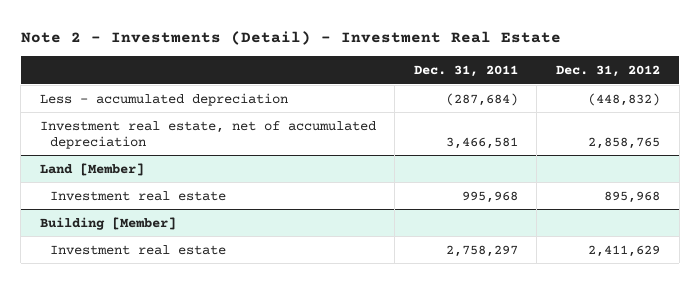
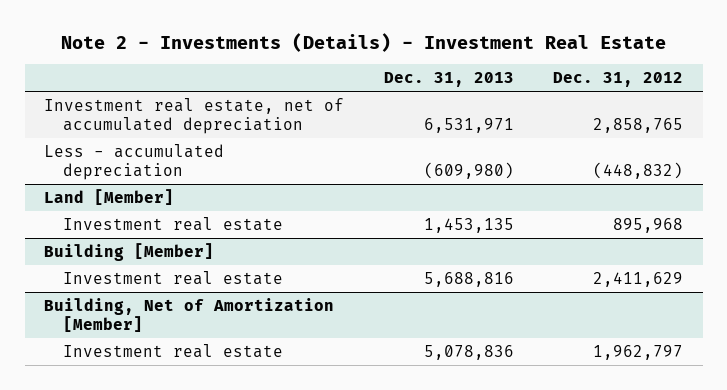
[20,31,561,46] Note 2 - Investments (Detail) - Investment Real Estate -> [60,32,666,52] Note 2 - Investments (Details) - Investment Real Estate
[413,65,518,78] Dec. 31, 2011 -> none
none -> [383,72,514,88] Dec. 31, 2013
[39,92,288,106] Less - accumulated depreciation -> [44,144,225,181] Less - accumulated depreciation
none -> [44,298,335,333] Building, Net of Amortization [Member]
none -> [62,344,283,359] Investment real estate

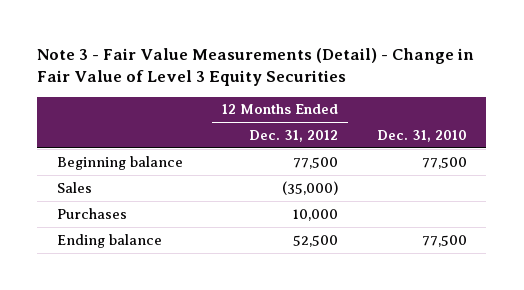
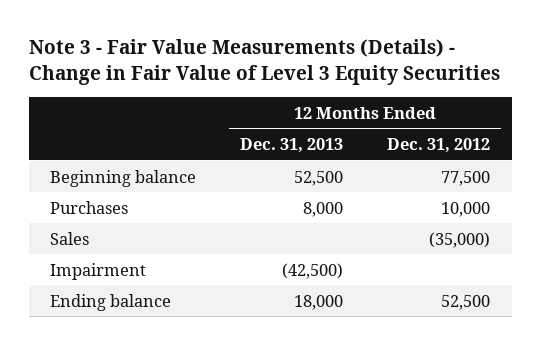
[37,47,475,87] Note 3 - Fair Value Measurements (Detail) - Change in Fair Value of Level 3 Equity Securities -> [28,39,500,86] Note 3 - Fair Value Measurements (Details) - Change in Fair Value of Level 3 Equity Securities
[376,130,467,143] Dec. 31, 2010 -> none
none -> [240,138,344,154] Dec. 31, 2013
[56,181,92,193] Sales -> [50,231,90,245] Sales
none -> [50,262,147,280] Impairment

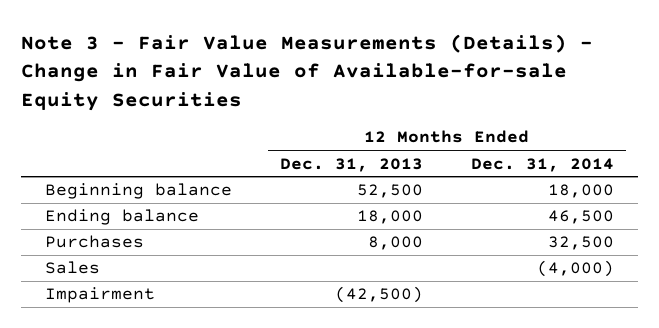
[28,39,500,86] Note 3 - Fair Value Measurements (Details) - Change in Fair Value of Level 3 Equity Securities -> [20,34,593,111] Note 3 - Fair Value Measurements (Details) - Change in Fair Value of Available-for-sale Equity Securities
[387,138,491,154] Dec. 31, 2012 -> none
none -> [471,157,615,172] Dec. 31, 2014
[50,293,172,311] Ending balance -> [44,209,199,226] Ending balance

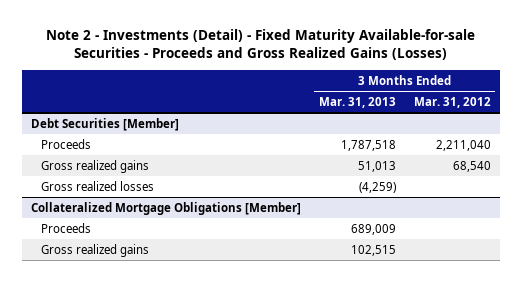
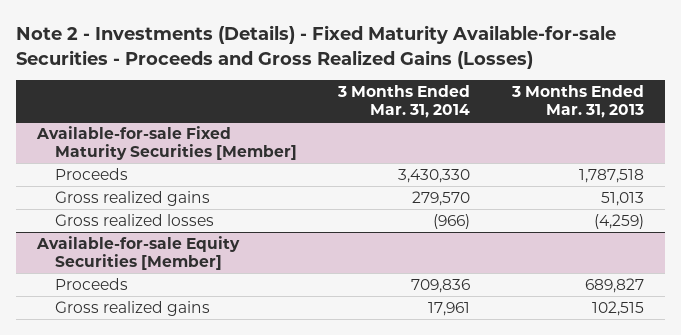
[45,29,475,61] Note 2 - Investments (Detail) - Fixed Maturity Available-for-sale Securities - Proceeds and Gross Realized Gains (Losses) -> [16,25,617,69] Note 2 - Investments (Details) - Fixed Maturity Available-for-sale Securities - Proceeds and Gross Realized Gains (Losses)
[413,96,491,108] Mar. 31, 2012 -> none
none -> [337,84,471,119] 3 Months Ended Mar. 31, 2014
[30,117,179,131] Debt Securities [Member] -> none
none -> [36,125,297,161] Available-for-sale Fixed Maturity Securities [Member]
[30,201,301,215] Collateralized Mortgage Obligations [Member] -> none
none -> [36,235,241,271] Available-for-sale Equity Securities [Member]
[350,223,396,235] 689,009 -> [584,277,644,293] 689,827

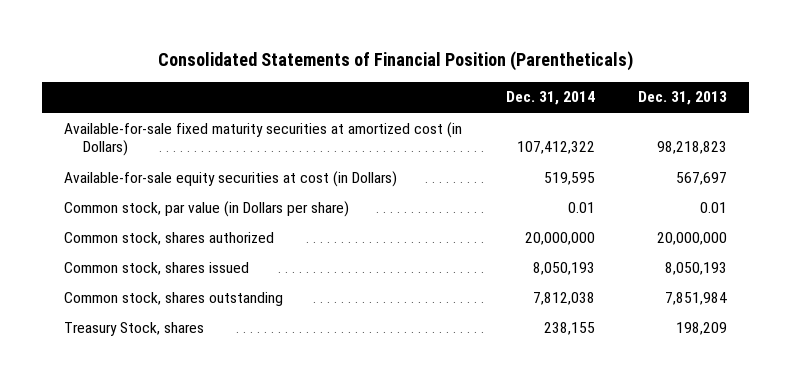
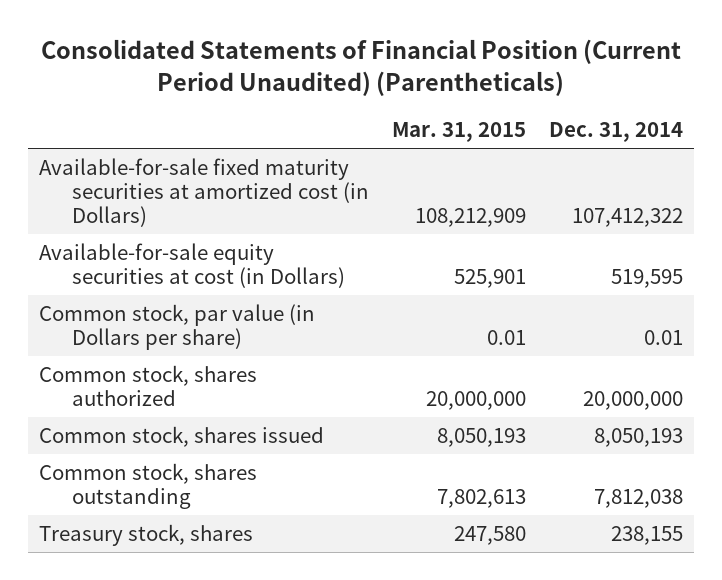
[157,51,633,72] Consolidated Statements of Financial Position (Parentheticals) -> [40,39,681,97] Consolidated Statements of Financial Position (Current Period Unaudited) (Parentheticals)
[638,91,728,106] Dec. 31, 2013 -> none
none -> [391,122,526,143] Mar. 31, 2015
[63,321,204,336] Treasury Stock, shares -> [39,523,254,546] Treasury stock, shares

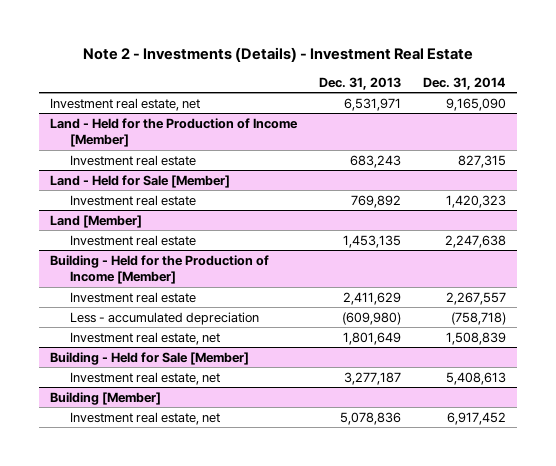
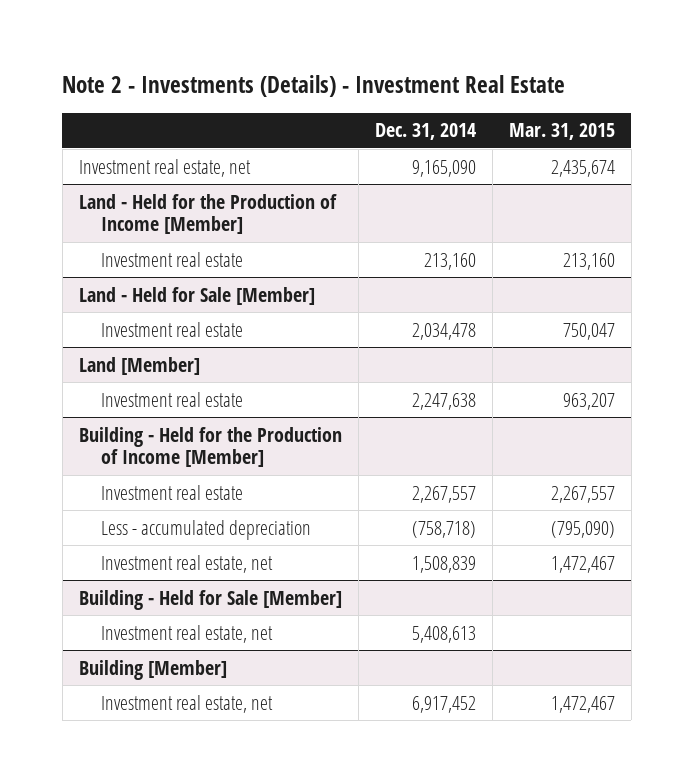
[319,76,402,90] Dec. 31, 2013 -> none
none -> [508,123,615,141] Mar. 31, 2015
[458,154,507,168] 827,315 -> [423,252,476,270] 213,160
[446,194,507,208] 1,420,323 -> [411,322,476,340] 2,034,478

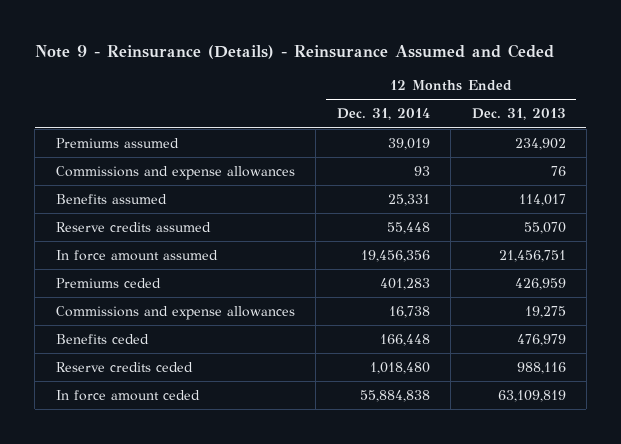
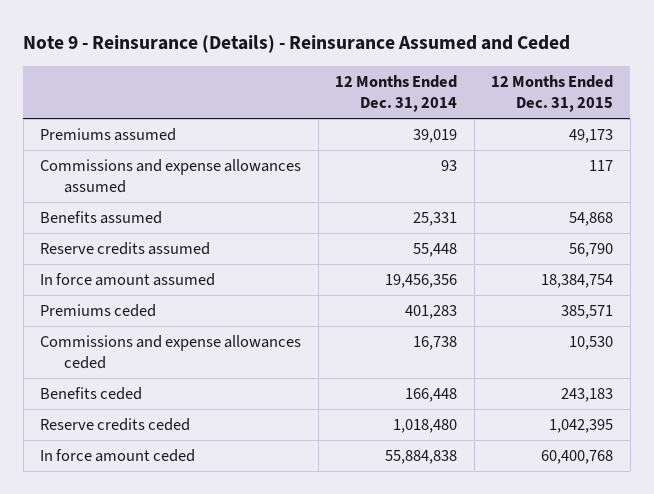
[471,108,566,121] Dec. 31, 2013 -> none
none -> [491,75,614,113] 12 Months Ended Dec. 31, 2015
[55,166,295,181] Commissions and expense allowances -> [40,159,302,193] Commissions and expense allowances assumed
[55,306,295,321] Commissions and expense allowances -> [40,335,302,369] Commissions and expense allowances ceded

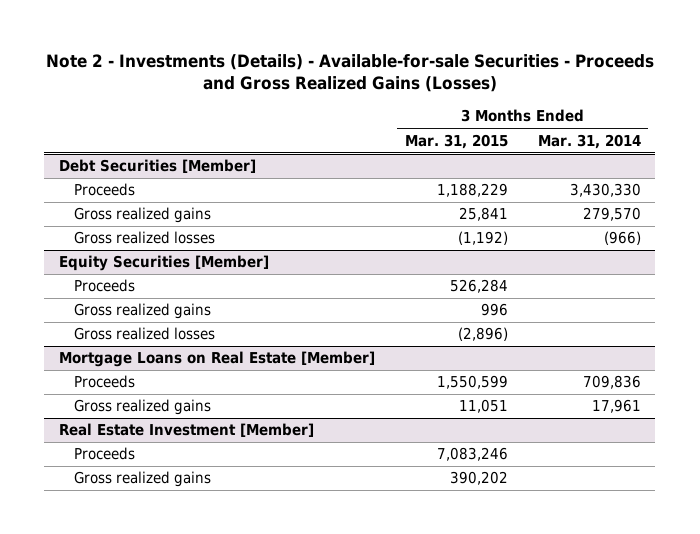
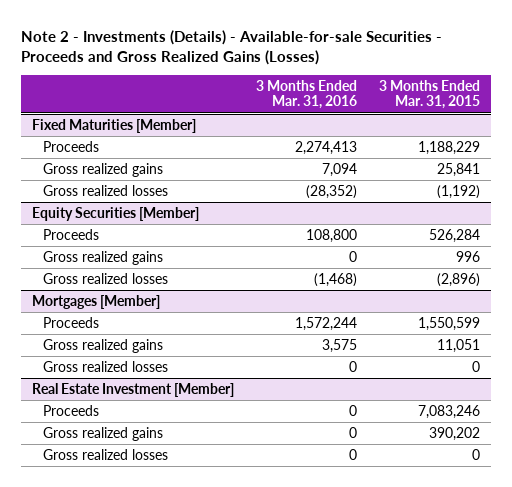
[537,133,641,149] Mar. 31, 2014 -> none
none -> [256,80,358,110] 3 Months Ended Mar. 31, 2016
[59,159,257,174] Debt Securities [Member] -> none
none -> [32,118,197,133] Fixed Maturities [Member]
[59,351,376,368] Mortgage Loans on Real Estate [Member] -> none
none -> [32,294,161,309] Mortgages [Member]
none -> [42,360,168,372] Gross realized losses
none -> [42,448,168,460] Gross realized losses

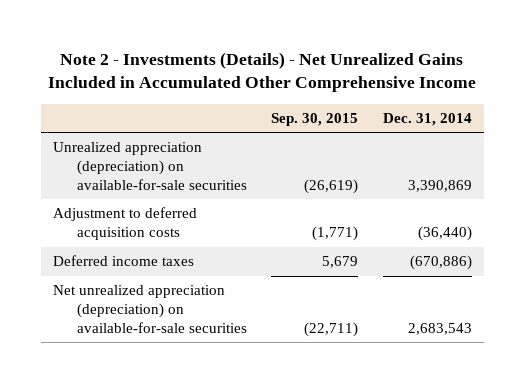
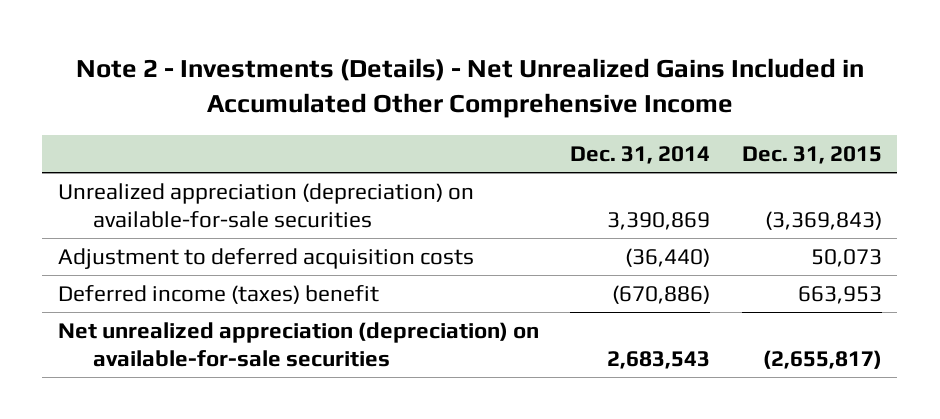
[271,112,359,126] Sep. 30, 2015 -> none
none -> [741,145,882,164] Dec. 31, 2015
[53,255,195,267] Deferred income taxes -> [58,285,380,305] Deferred income (taxes) benefit

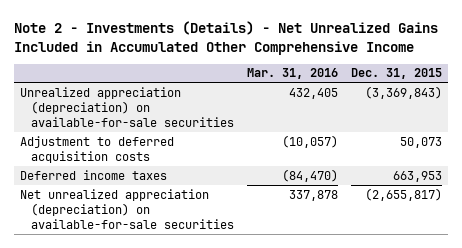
[570,145,711,164] Dec. 31, 2014 -> none
none -> [246,68,338,80] Mar. 31, 2016
[58,285,380,305] Deferred income (taxes) benefit -> [20,169,168,180] Deferred income taxes

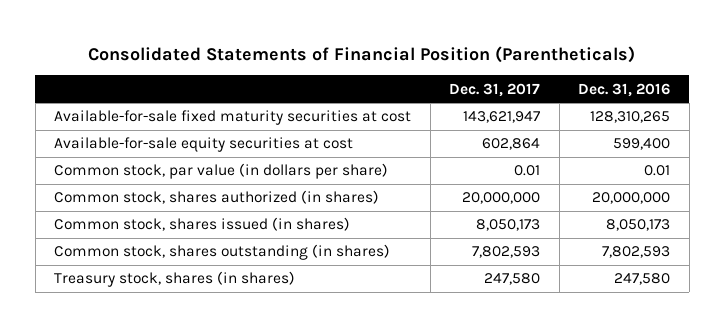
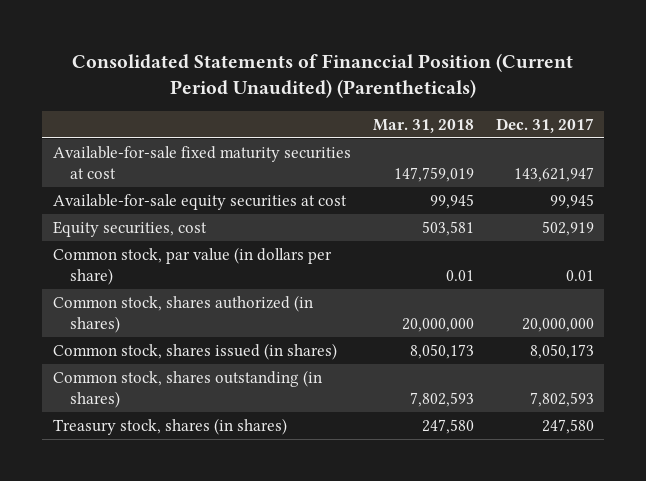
[88,45,636,63] Consolidated Statements of Financial Position (Parentheticals) -> [72,53,574,99] Consolidated Statements of Financcial Position (Current Period Unaudited) (Parentheticals)
[578,82,671,97] Dec. 31, 2016 -> none
none -> [372,118,474,133] Mar. 31, 2018
[482,138,541,151] 602,864 -> [549,193,594,209] 99,945
none -> [52,220,207,237] Equity securities, cost

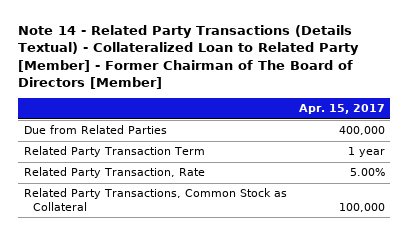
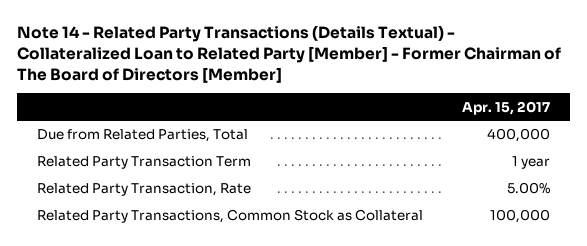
[23,125,167,135] Due from Related Parties -> [36,129,248,143] Due from Related Parties, Total

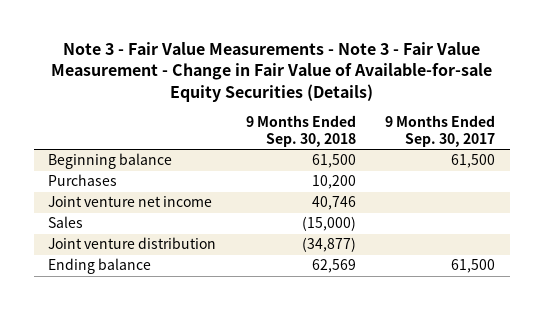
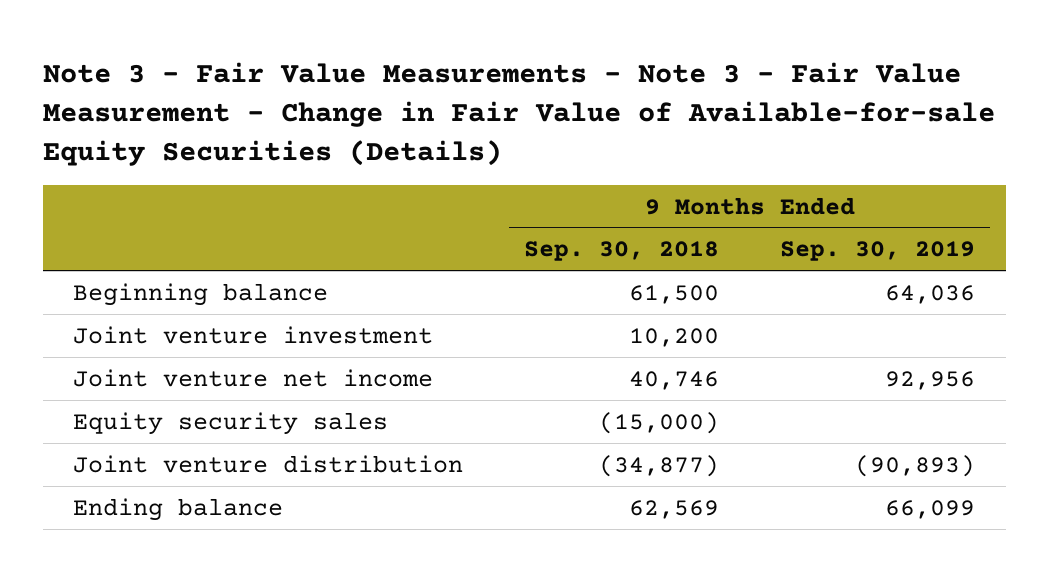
[385,114,496,148] 9 Months Ended Sep. 30, 2017 -> none
none -> [780,241,976,262] Sep. 30, 2019
[48,174,118,187] Purchases -> [73,325,434,344] Joint venture investment
[48,216,84,229] Sales -> [73,411,389,435] Equity security sales

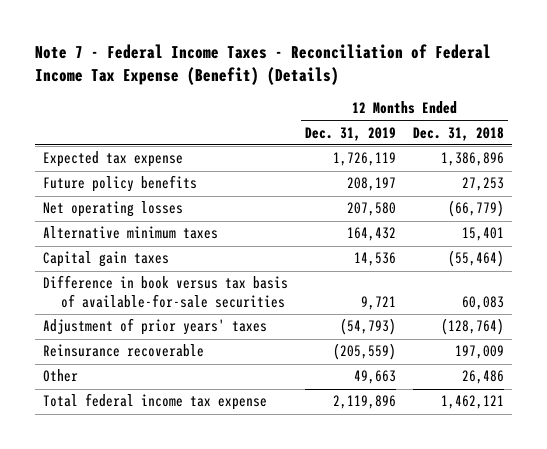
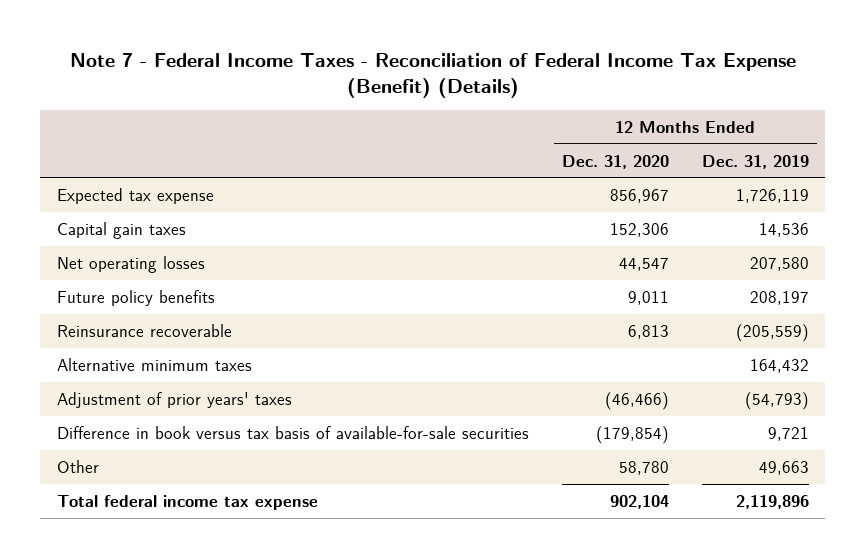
[413,126,505,141] Dec. 31, 2018 -> none
none -> [561,154,669,169] Dec. 31, 2020
[43,251,170,268] Capital gain taxes -> [56,221,186,239] Capital gain taxes
[43,175,198,193] Future policy benefits -> [56,289,215,306] Future policy benefits
[43,344,205,358] Reinsurance recoverable -> [56,323,232,337] Reinsurance recoverable
[43,275,289,309] Difference in book versus tax basis of available-for-sale securities -> [56,425,529,439] Difference in book versus tax basis of available-for-sale securities

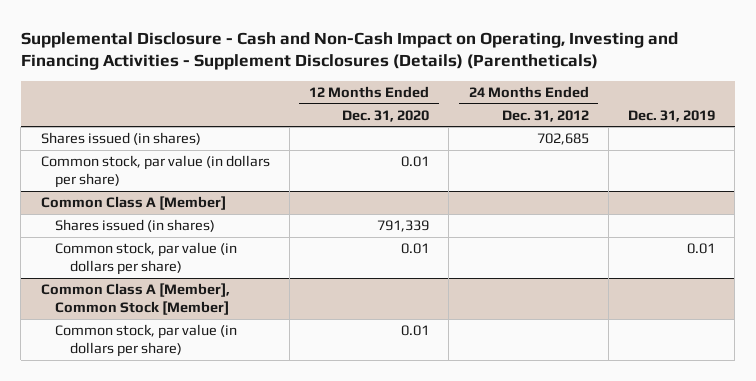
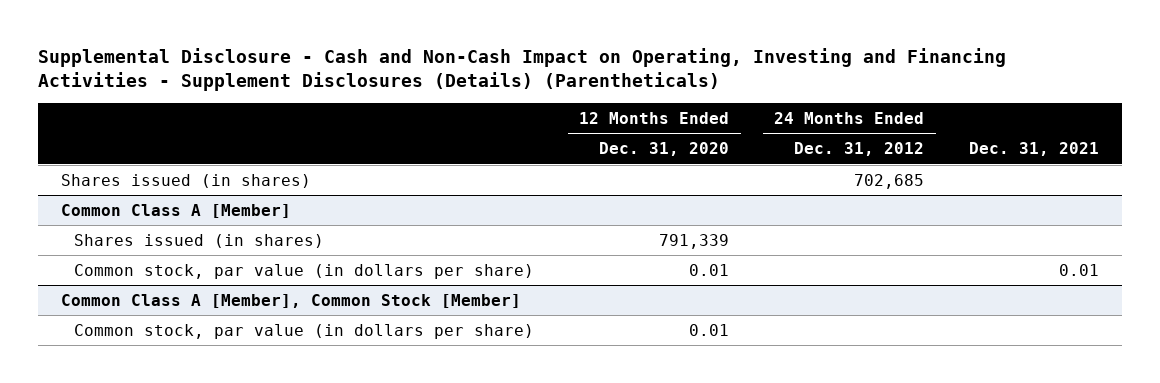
[627,109,715,122] Dec. 31, 2019 -> none
none -> [969,142,1100,157] Dec. 31, 2021
[40,155,270,189] Common stock, par value (in dollars per share) -> none

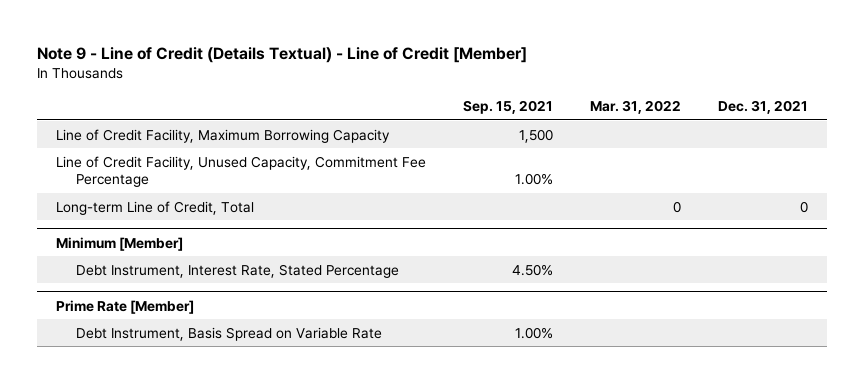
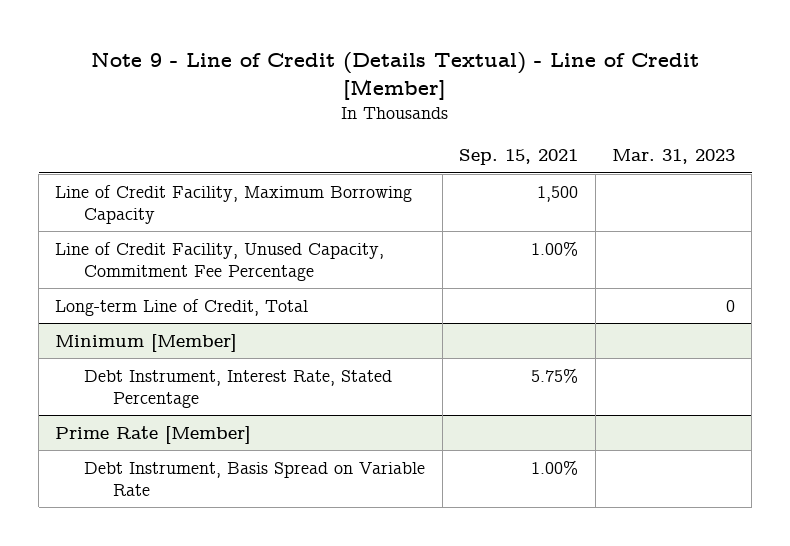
[590,100,682,115] Mar. 31, 2022 -> none
[718,100,809,115] Dec. 31, 2021 -> none
none -> [612,149,736,165] Mar. 31, 2023
[512,263,554,276] 4.50% -> [531,367,579,383] 5.75%

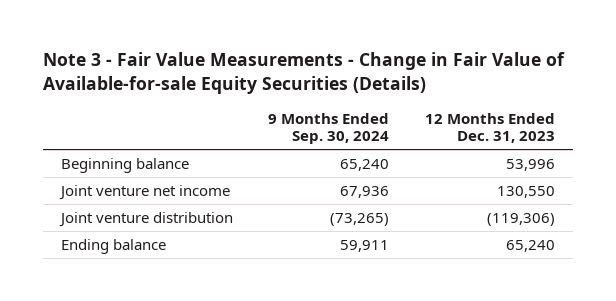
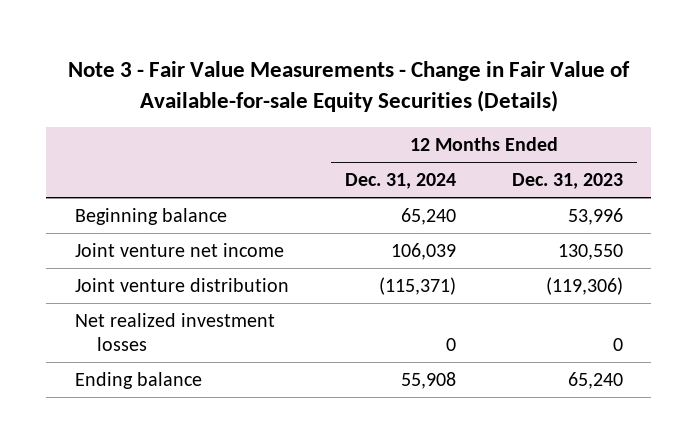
[268,112,390,145] 9 Months Ended Sep. 30, 2024 -> none
none -> [344,173,456,190] Dec. 31, 2024
none -> [74,312,275,351] Net realized investment losses

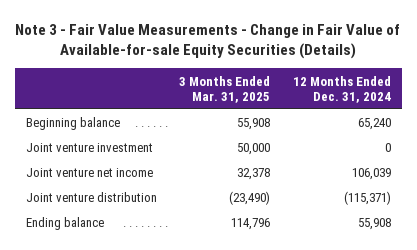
[512,173,624,190] Dec. 31, 2023 -> none
none -> [179,75,271,103] 3 Months Ended Mar. 31, 2025
none -> [25,143,153,153] Joint venture investment
[74,312,275,351] Net realized investment losses -> none

